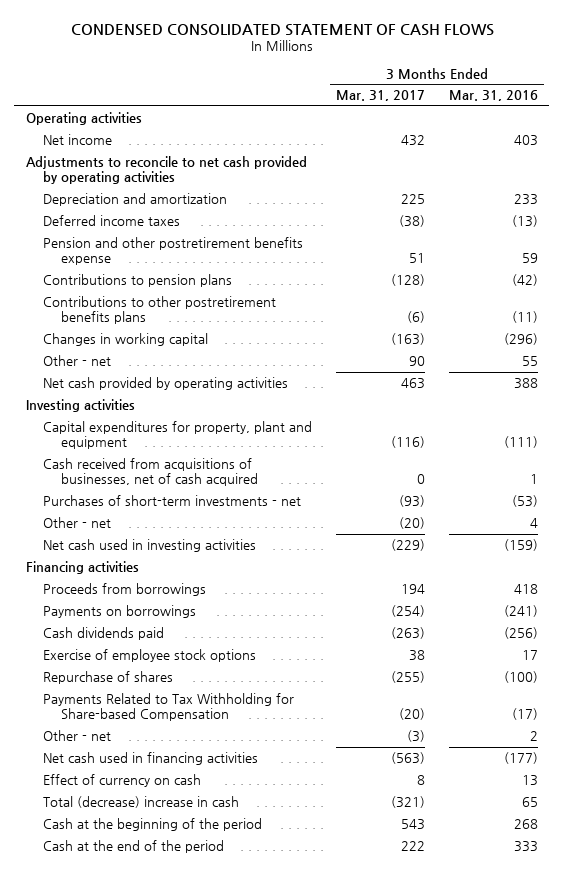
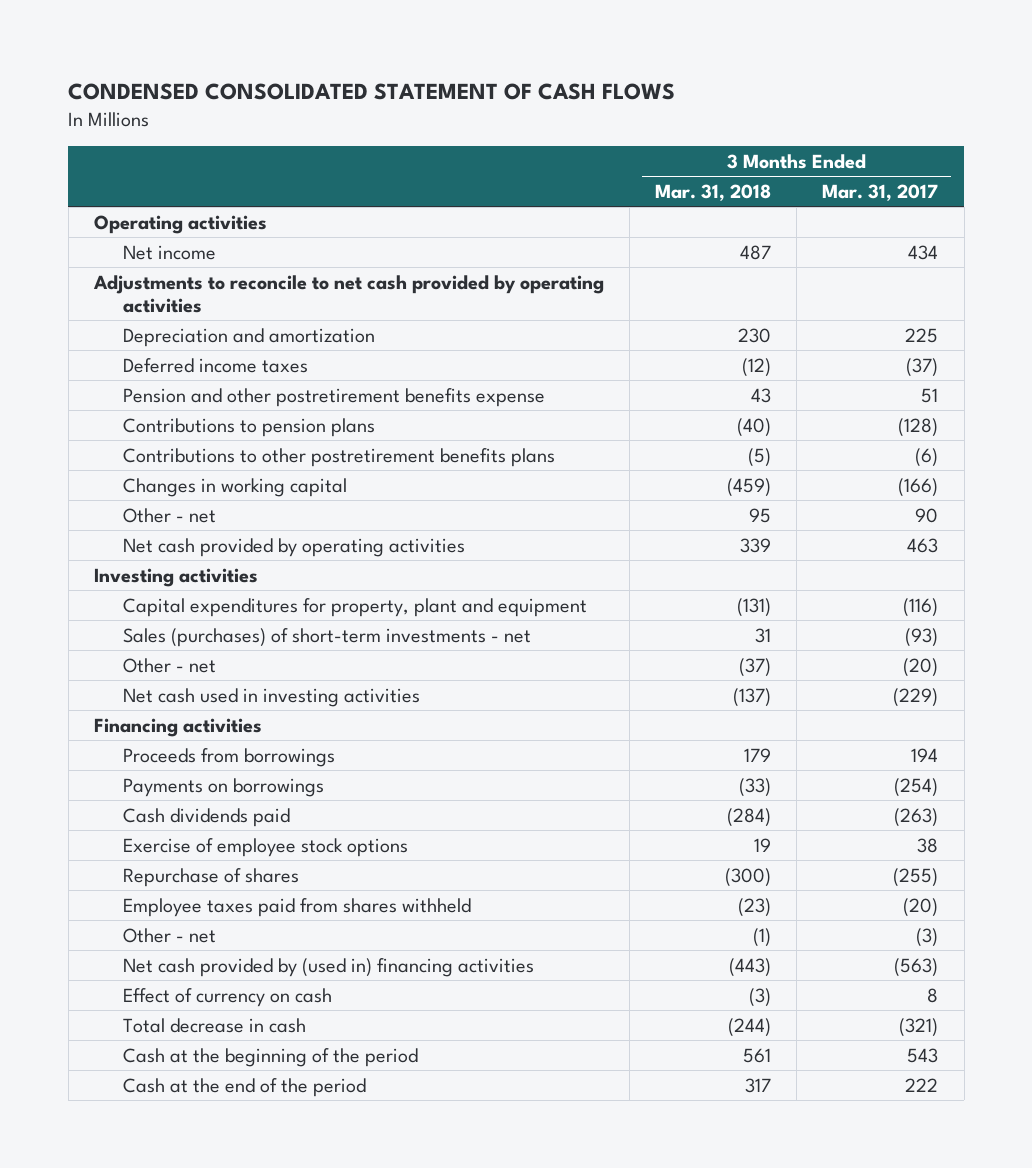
[448,90,538,102] Mar. 31, 2016 -> none
none -> [655,183,772,201] Mar. 31, 2018
[401,135,426,147] 432 -> [908,244,939,260] 434
[399,215,426,228] (38) -> [906,357,939,377] (37)
[391,333,426,346] (163) -> [898,477,939,497] (166)
[43,458,258,487] Cash received from acquisitions of businesses, net of cash acquired -> none
[43,495,302,507] Purchases of short-term investments - net -> [122,627,531,647] Sales (purchases) of short-term investments - net
[43,693,295,722] Payments Related to Tax Withholding for Share-based Compensation -> [122,897,471,917] Employee taxes paid from shares withheld
[43,752,259,766] Net cash used in financing activities -> [122,957,534,977] Net cash provided by (used in) financing activities
[43,796,240,809] Total (decrease) increase in cash -> [122,1017,306,1033] Total decrease in cash

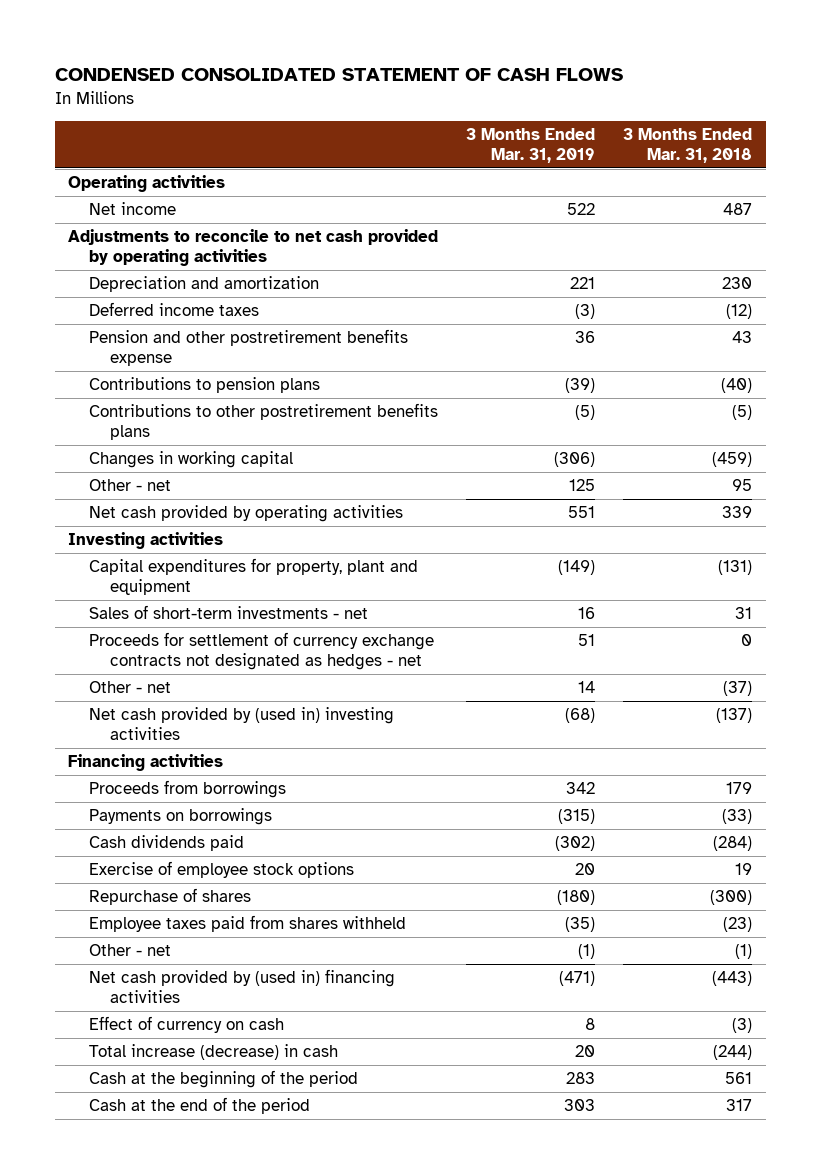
[822,183,939,201] Mar. 31, 2017 -> none
none -> [466,128,596,163] 3 Months Ended Mar. 31, 2019
[122,627,531,647] Sales (purchases) of short-term investments - net -> [89,605,369,620] Sales of short-term investments - net
none -> [89,632,435,671] Proceeds for settlement of currency exchange contracts not designated as hedges - net
[122,687,420,707] Net cash used in investing activities -> [89,707,395,741] Net cash provided by (used in) investing activities
[122,1017,306,1033] Total decrease in cash -> [89,1044,339,1061] Total increase (decrease) in cash

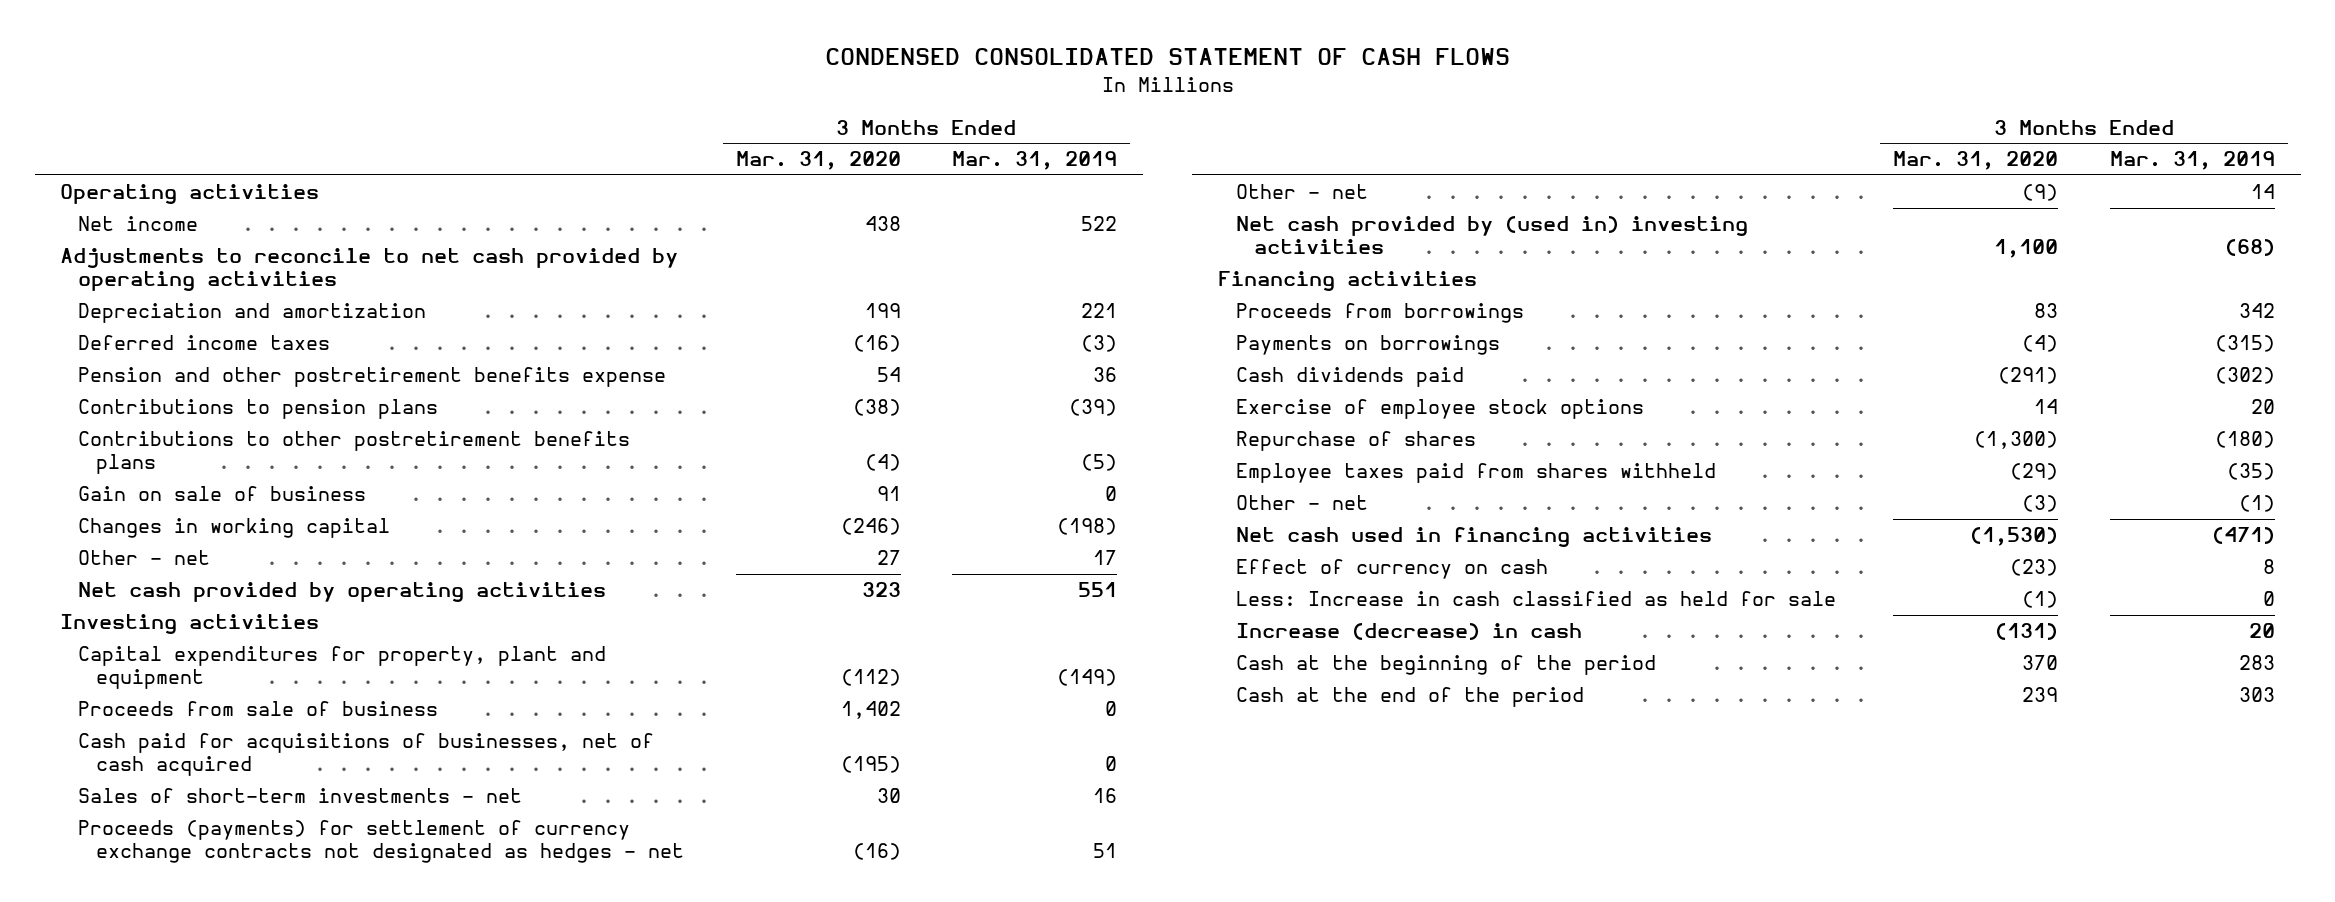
[623,128,753,163] 3 Months Ended Mar. 31, 2018 -> none
none -> [735,151,901,171] Mar. 31, 2020
none -> [78,486,367,502] Gain on sale of business
[554,452,596,468] (306) -> [1057,518,1118,536] (198)
[569,479,596,492] 125 -> [1093,550,1118,566] 17
none -> [78,701,439,717] Proceeds from sale of business
none -> [78,733,655,777] Cash paid for acquisitions of businesses, net of cash acquired
[89,632,435,671] Proceeds for settlement of currency exchange contracts not designated as hedges - net -> [78,820,684,864] Proceeds (payments) for settlement of currency exchange contracts not designated as hedges - net
[89,969,396,1004] Net cash provided by (used in) financing activities -> [1235,527,1712,548] Net cash used in financing activities
none -> [1235,591,1836,607] Less: Increase in cash classified as held for sale
[89,1044,339,1061] Total increase (decrease) in cash -> [1235,623,1582,641] Increase (decrease) in cash

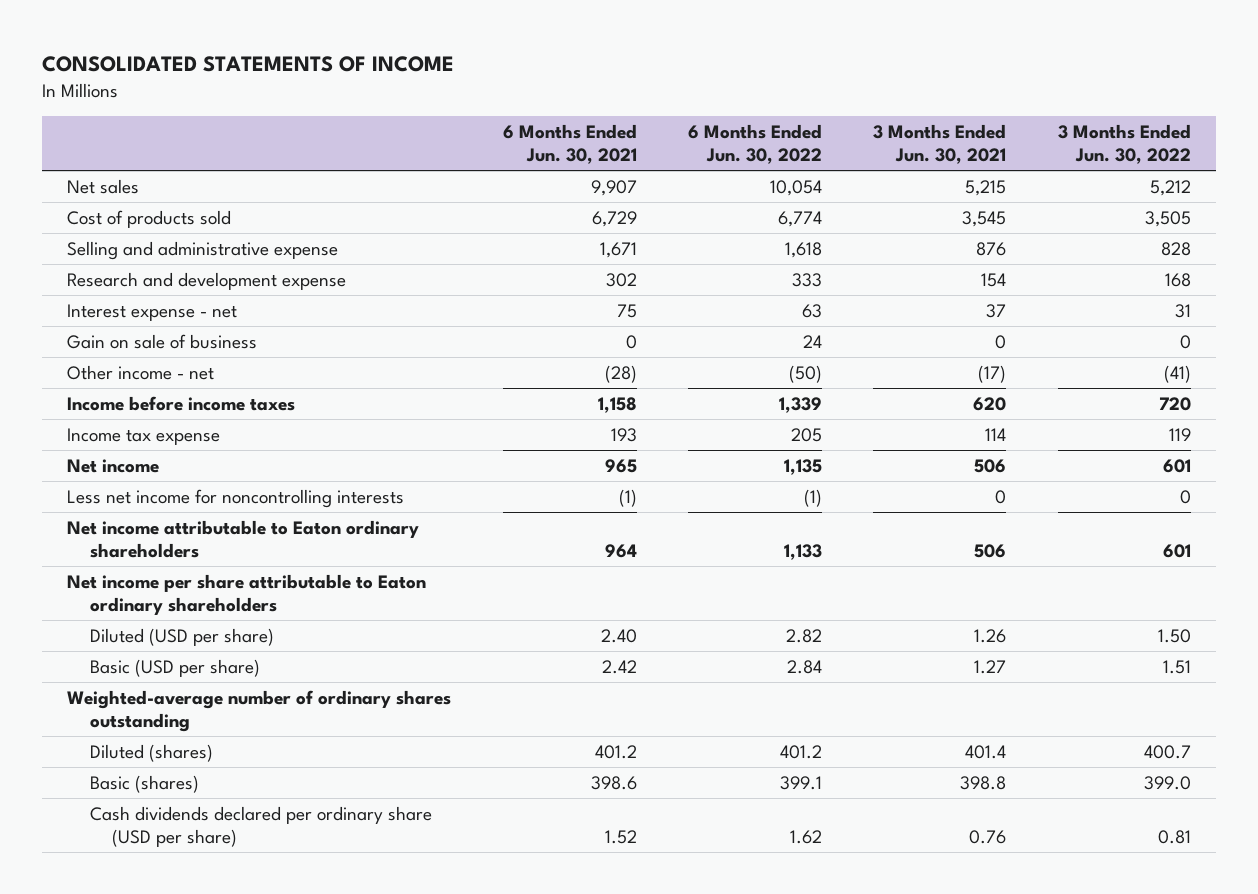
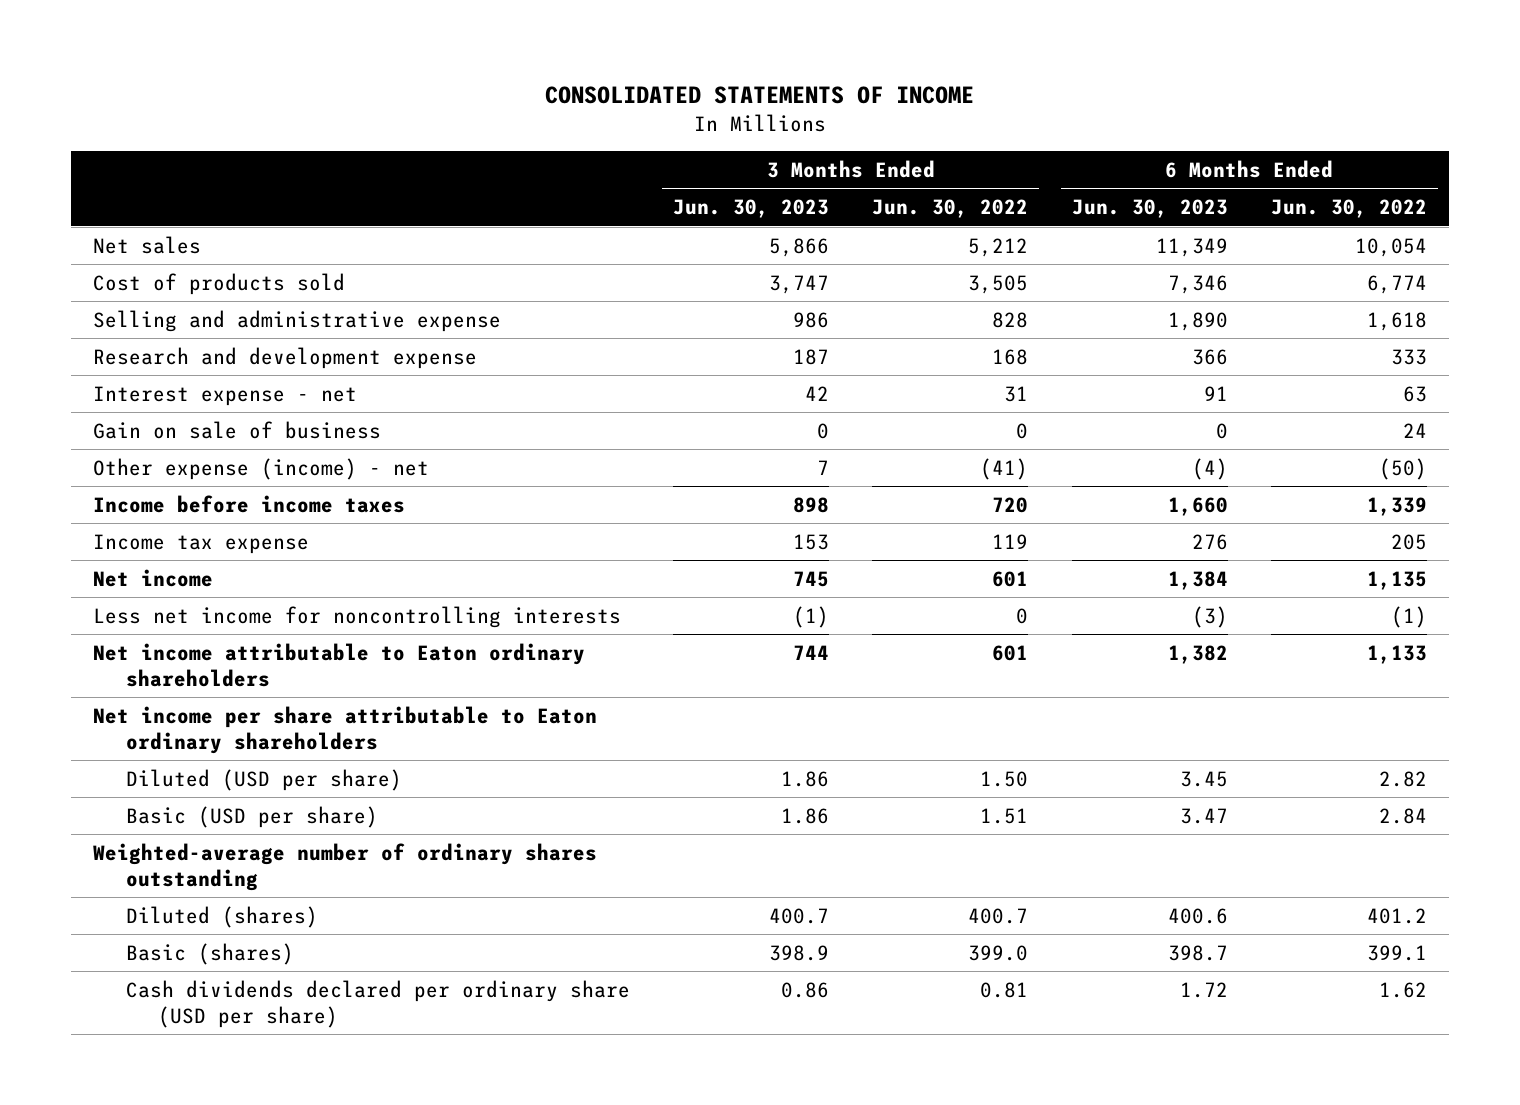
[502,124,637,164] 6 Months Ended Jun. 30, 2021 -> none
[873,124,1007,164] 3 Months Ended Jun. 30, 2021 -> none
none -> [672,199,829,219] Jun. 30, 2023
none -> [1071,199,1228,219] Jun. 30, 2023
[67,365,215,381] Other income - net -> [93,457,430,480] Other expense (income) - net

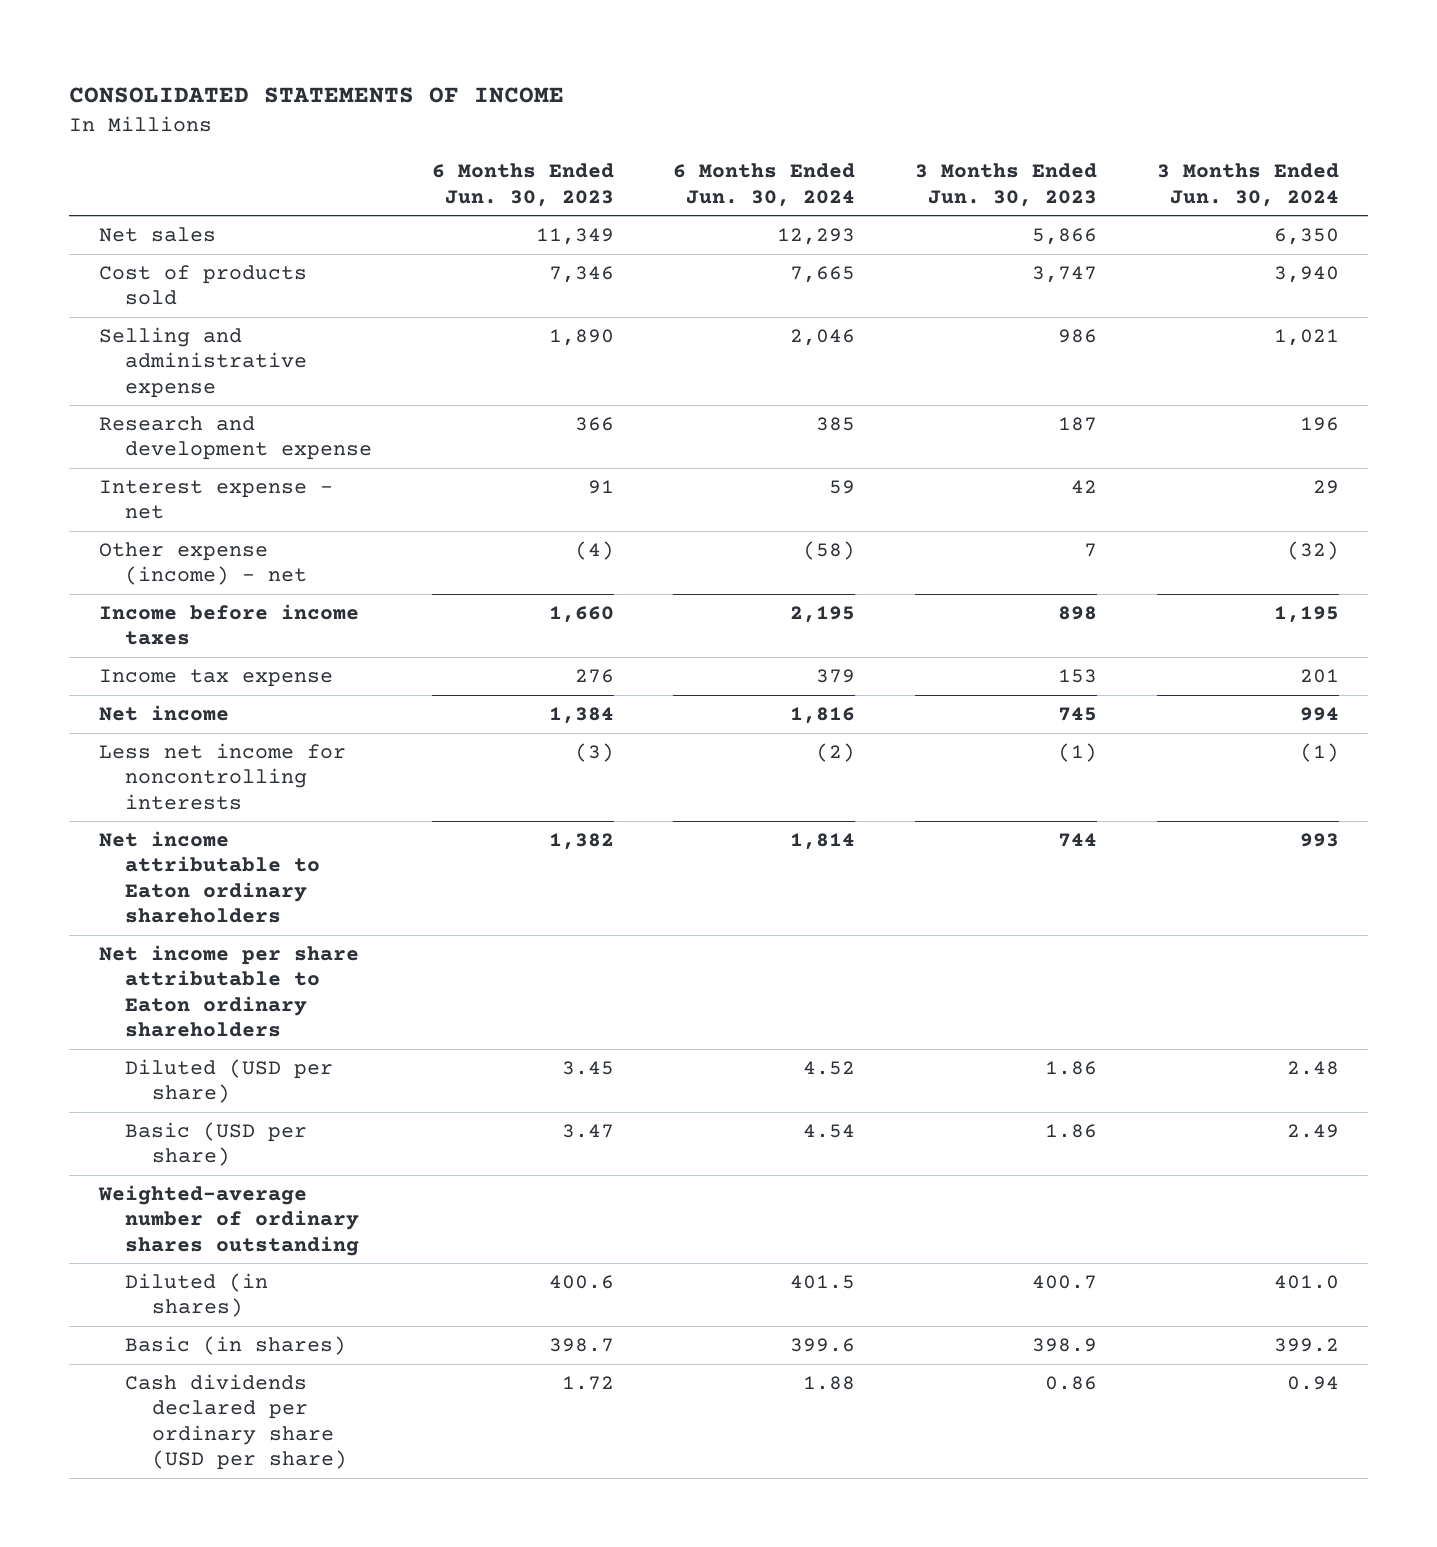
[872,199,1029,219] Jun. 30, 2022 -> none
[1271,199,1428,219] Jun. 30, 2022 -> none
none -> [673,163,856,207] 6 Months Ended Jun. 30, 2024
none -> [1156,163,1339,207] 3 Months Ended Jun. 30, 2024
[93,420,382,439] Gain on sale of business -> none
[125,905,318,928] Diluted (shares) -> [125,1273,269,1318] Diluted (in shares)
[125,942,294,965] Basic (shares) -> [125,1336,347,1356] Basic (in shares)

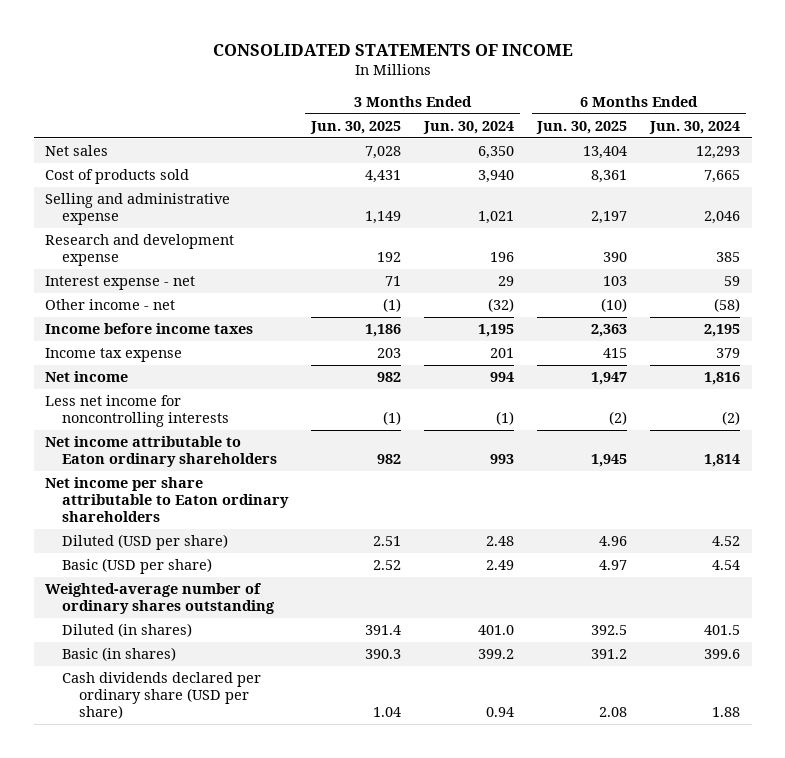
[431,163,614,207] 6 Months Ended Jun. 30, 2023 -> none
[915,163,1098,207] 3 Months Ended Jun. 30, 2023 -> none
none -> [310,120,402,134] Jun. 30, 2025
none -> [536,120,628,134] Jun. 30, 2025
[98,542,308,586] Other expense (income) - net -> [45,299,176,311] Other income - net

